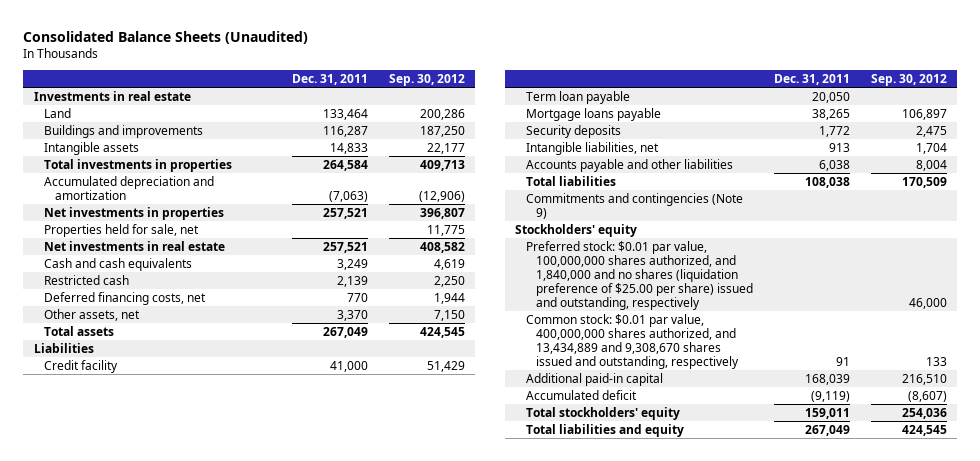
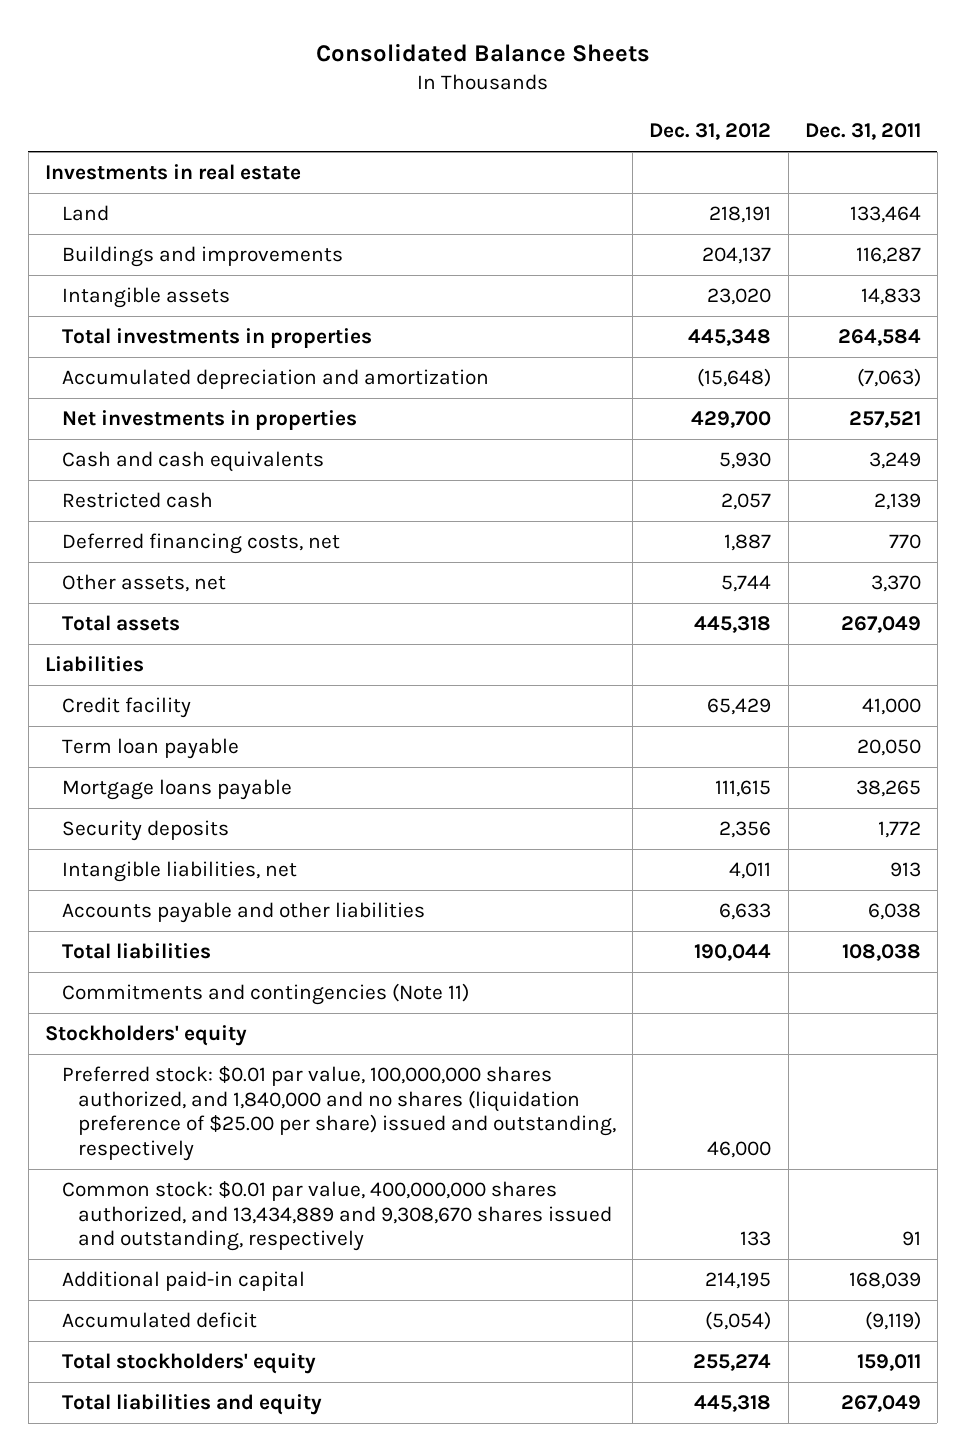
[23,30,309,44] Consolidated Balance Sheets (Unaudited) -> [315,42,650,62] Consolidated Balance Sheets
[388,74,465,87] Sep. 30, 2012 -> none
none -> [649,123,772,141] Dec. 31, 2012
[44,223,200,237] Properties held for sale, net -> none
[44,240,226,251] Net investments in real estate -> none
[525,192,743,219] Commitments and contingencies (Note 9) -> [61,983,469,1006] Commitments and contingencies (Note 11)

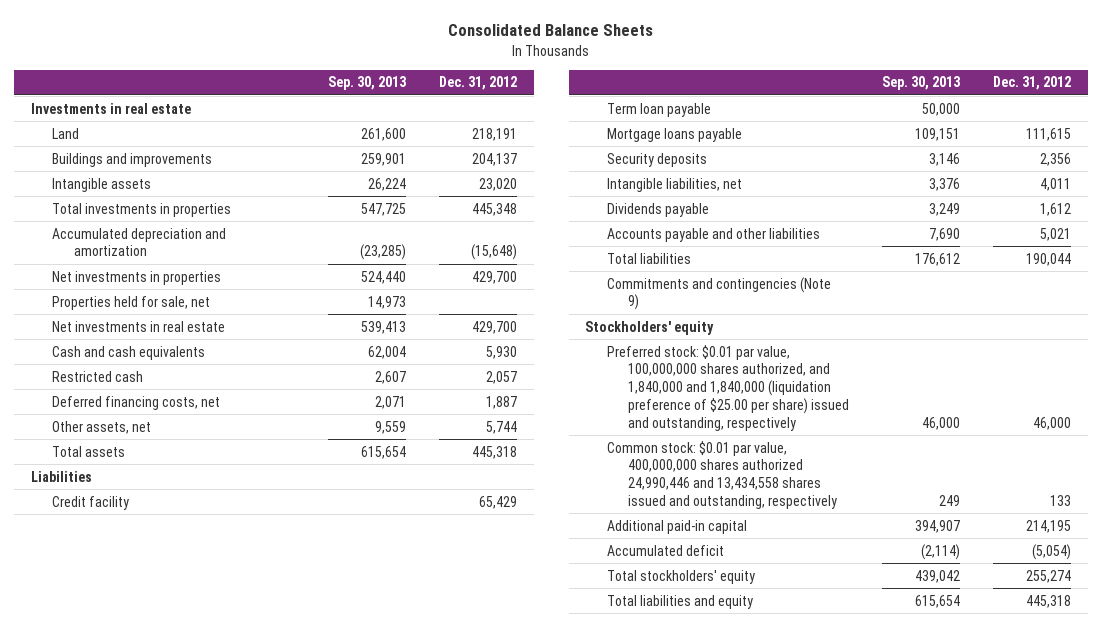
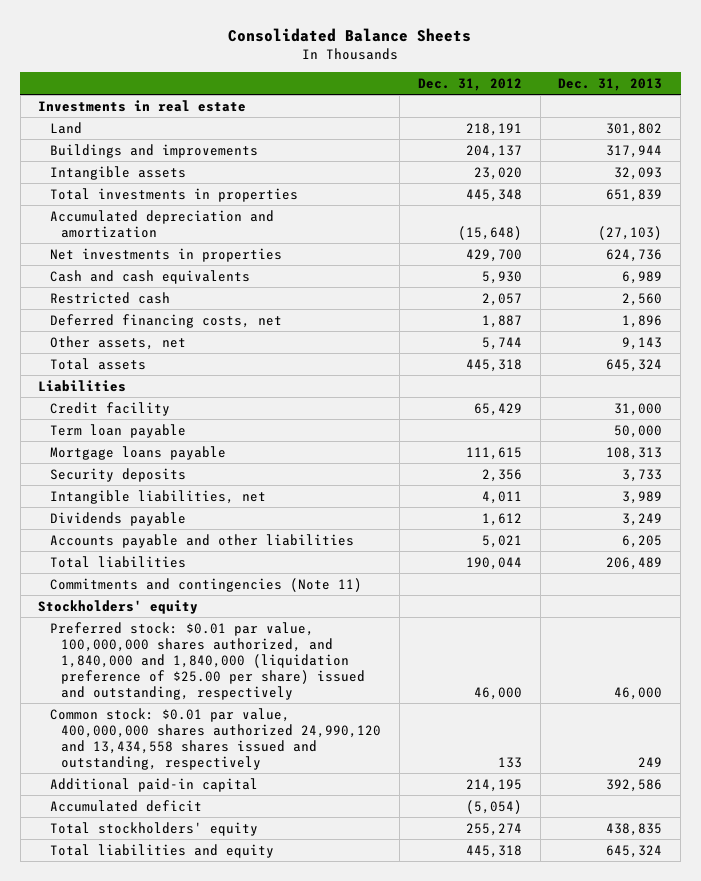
[327,76,406,91] Sep. 30, 2013 -> none
none -> [558,77,663,91] Dec. 31, 2013
[52,295,211,310] Properties held for sale, net -> none
[52,320,226,332] Net investments in real estate -> none
[606,276,831,311] Commitments and contingencies (Note 9) -> [49,577,362,592] Commitments and contingencies (Note 11)
[606,440,838,509] Common stock: $0.01 par value, 400,000,000 shares authorized 24,990,446 and 13,434,558 shares issued and outstanding, respectively -> [49,707,381,770] Common stock: $0.01 par value, 400,000,000 shares authorized 24,990,120 and 13,434,558 shares issued and outstanding, respectively

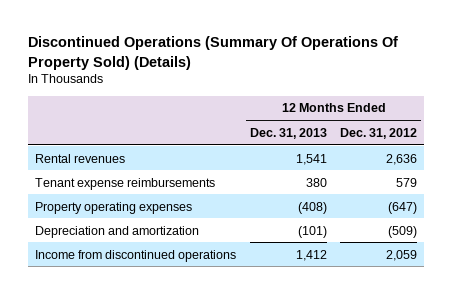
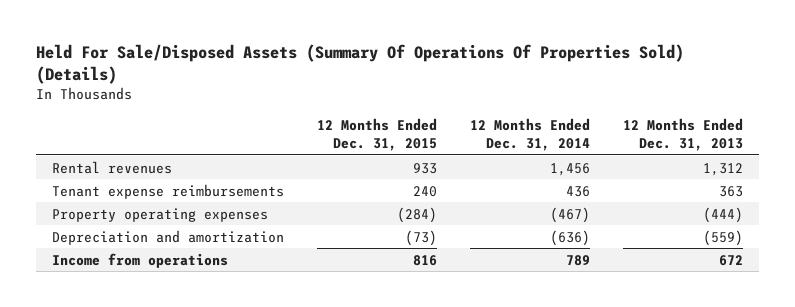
[27,36,398,70] Discontinued Operations (Summary Of Operations Of Property Sold) (Details) -> [35,43,684,84] Held For Sale/Disposed Assets (Summary Of Operations Of Properties Sold) (Details)
[340,127,418,139] Dec. 31, 2012 -> none
none -> [317,117,438,152] 12 Months Ended Dec. 31, 2015
none -> [469,117,590,152] 12 Months Ended Dec. 31, 2014
[295,153,327,165] 1,541 -> [702,162,743,176] 1,312
[305,177,327,187] 380 -> [718,185,743,197] 363
[297,201,327,214] (408) -> [702,206,743,223] (444)
[297,225,327,238] (101) -> [702,229,743,246] (559)
[34,249,236,262] Income from discontinued operations -> [52,252,229,268] Income from operations
[295,249,327,261] 1,412 -> [718,254,743,266] 672

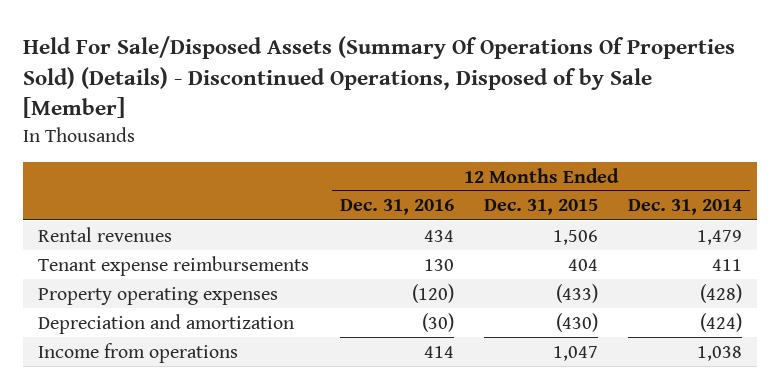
[35,43,684,84] Held For Sale/Disposed Assets (Summary Of Operations Of Properties Sold) (Details) -> [23,35,736,119] Held For Sale/Disposed Assets (Summary Of Operations Of Properties Sold) (Details) - Discontinued Operations, Disposed of by Sale [Member]
[622,117,743,152] 12 Months Ended Dec. 31, 2013 -> none
none -> [339,199,454,216] Dec. 31, 2016
[413,162,438,174] 933 -> [552,229,598,245] 1,506
[549,162,590,176] 1,456 -> [697,229,743,245] 1,479
[413,185,438,197] 240 -> [567,258,598,271] 404
[565,185,590,197] 436 -> [712,258,743,271] 411
[397,206,438,223] (284) -> [555,283,598,303] (433)
[549,206,590,223] (467) -> [700,283,743,303] (428)
[405,229,438,246] (73) -> [555,312,598,332] (430)
[549,229,590,246] (636) -> [700,312,743,332] (424)
[413,254,438,266] 816 -> [552,345,598,361] 1,047
[565,254,590,266] 789 -> [697,345,743,361] 1,038

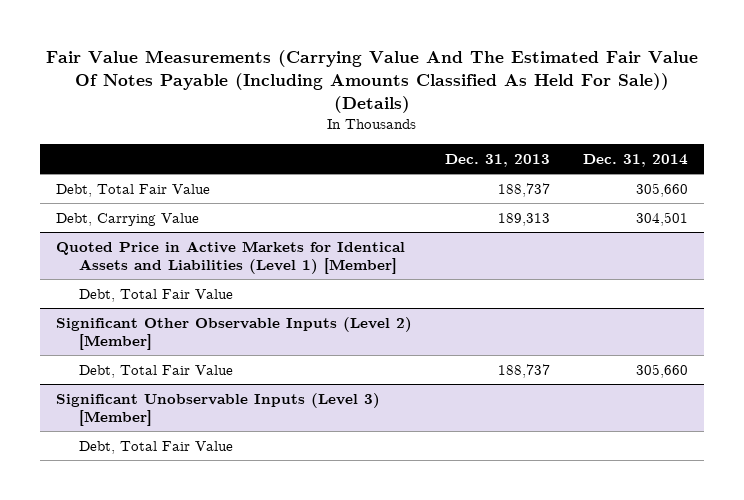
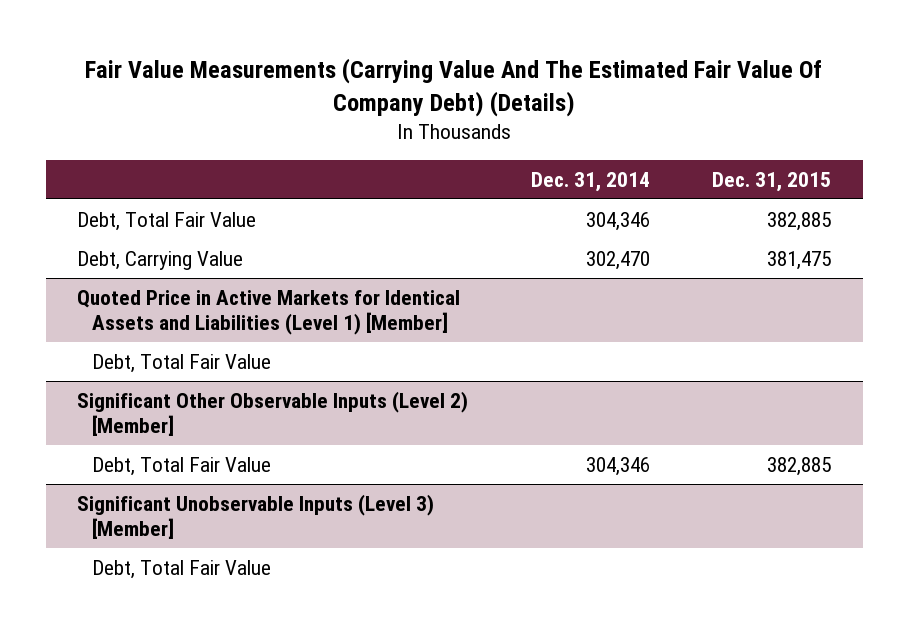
[45,49,698,114] Fair Value Measurements (Carrying Value And The Estimated Fair Value Of Notes Payable (Including Amounts Classified As Held For Sale)) (Details) -> [85,58,823,117] Fair Value Measurements (Carrying Value And The Estimated Fair Value Of Company Debt) (Details)
[444,153,550,167] Dec. 31, 2013 -> none
none -> [712,171,832,192] Dec. 31, 2015
[635,182,688,197] 305,660 -> [585,211,650,231] 304,346
[635,211,688,226] 304,501 -> [585,250,650,270] 302,470
[635,363,688,378] 305,660 -> [585,456,650,476] 304,346

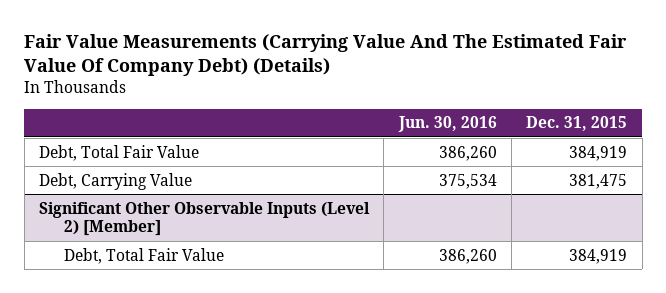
[530,171,650,192] Dec. 31, 2014 -> none
none -> [397,116,497,133] Jun. 30, 2016
[767,211,832,231] 382,885 -> [569,145,628,161] 384,919
[77,289,461,335] Quoted Price in Active Markets for Identical Assets and Liabilities (Level 1) [Member] -> none
[92,353,272,373] Debt, Total Fair Value -> none
[77,493,435,539] Significant Unobservable Inputs (Level 3) [Member] -> none
[92,559,272,579] Debt, Total Fair Value -> none
[767,456,832,476] 382,885 -> [569,248,628,264] 384,919

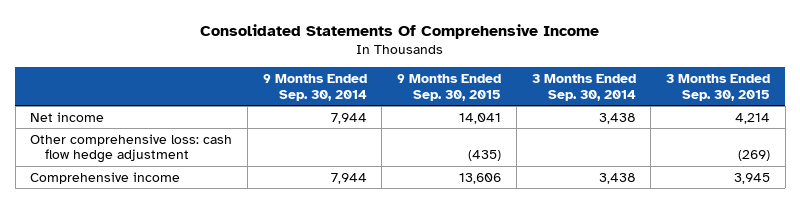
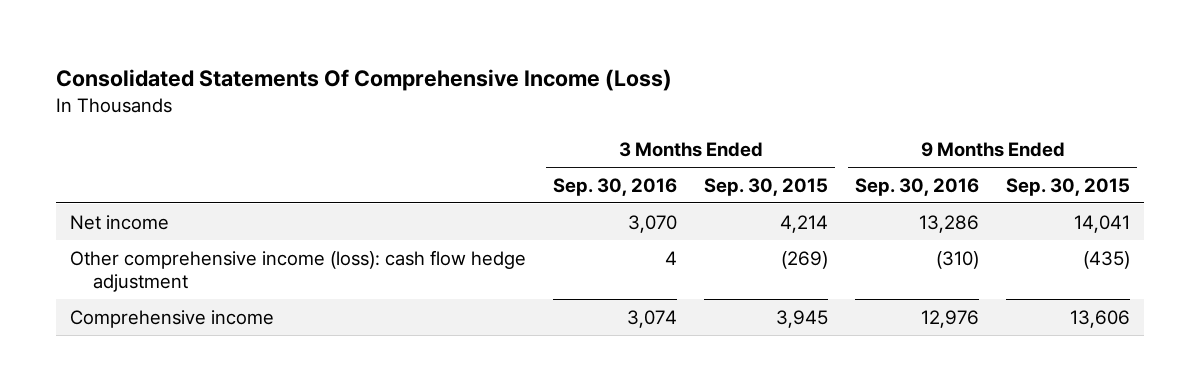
[200,23,600,39] Consolidated Statements Of Comprehensive Income -> [56,69,673,92] Consolidated Statements Of Comprehensive Income (Loss)
[262,73,367,101] 9 Months Ended Sep. 30, 2014 -> none
[531,73,636,101] 3 Months Ended Sep. 30, 2014 -> none
none -> [552,177,677,196] Sep. 30, 2016
none -> [855,177,980,196] Sep. 30, 2016
[30,133,233,164] Other comprehensive loss: cash flow hedge adjustment -> [69,249,526,293] Other comprehensive income (loss): cash flow hedge adjustment

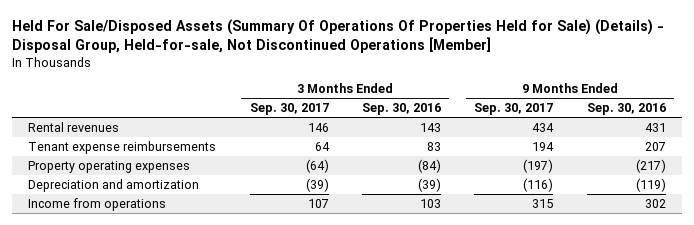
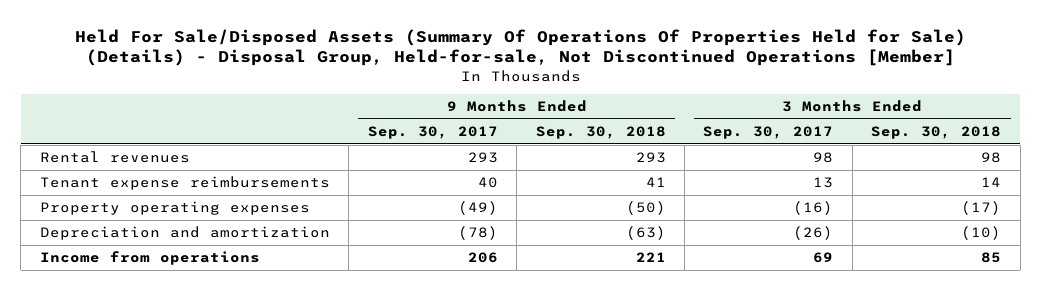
[361,103,441,116] Sep. 30, 2016 -> none
[586,103,666,116] Sep. 30, 2016 -> none
none -> [535,126,666,140] Sep. 30, 2018
none -> [871,126,1002,140] Sep. 30, 2018
[307,122,329,132] 146 -> [813,152,834,164] 98
[532,122,555,132] 434 -> [467,152,498,164] 293
[314,141,330,151] 64 -> [813,177,834,189] 13
[532,141,555,151] 194 -> [477,177,498,189] 40
[305,158,329,173] (64) -> [793,201,834,216] (16)
[523,158,554,173] (197) -> [457,201,498,216] (49)
[305,177,329,192] (39) -> [793,226,834,241] (26)
[523,177,554,192] (116) -> [457,226,498,241] (78)
[307,198,329,208] 107 -> [813,252,834,264] 69
[532,198,554,208] 315 -> [467,252,498,264] 206

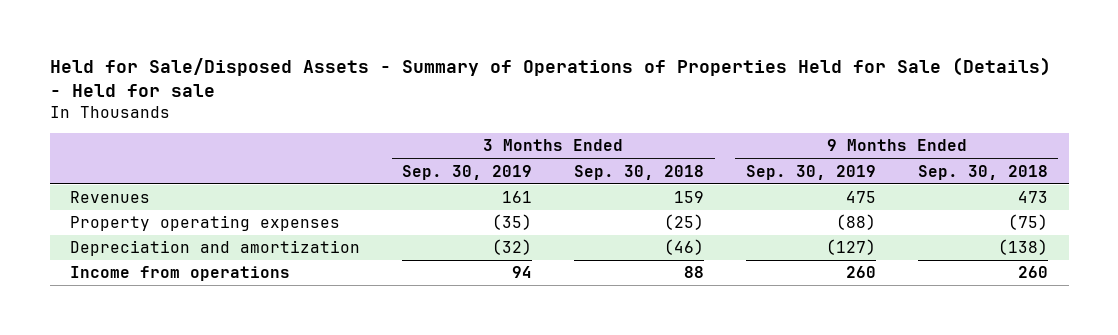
[74,28,966,67] Held For Sale/Disposed Assets (Summary Of Operations Of Properties Held for Sale) (Details) - Disposal Group, Held-for-sale, Not Discontinued Operations [Member] -> [49,57,1051,98] Held for Sale/Disposed Assets - Summary of Operations of Properties Held for Sale (Details) - Held for sale
[367,126,498,140] Sep. 30, 2017 -> none
[703,126,834,140] Sep. 30, 2017 -> none
none -> [402,164,533,180] Sep. 30, 2019
none -> [745,164,876,180] Sep. 30, 2019
[39,176,330,191] Tenant expense reimbursements -> none
[39,151,190,164] Rental revenues -> [70,191,151,204] Revenues
[635,152,666,164] 293 -> [1017,191,1048,204] 473
[981,152,1002,164] 98 -> [674,191,705,204] 159
[625,201,666,216] (50) -> [1007,214,1048,231] (75)
[961,201,1002,216] (17) -> [664,214,705,231] (25)
[625,226,666,241] (63) -> [997,239,1048,256] (138)
[961,226,1002,241] (10) -> [664,239,705,256] (46)
[635,252,666,263] 221 -> [1017,266,1048,279] 260
[981,252,1002,264] 85 -> [684,266,705,279] 88

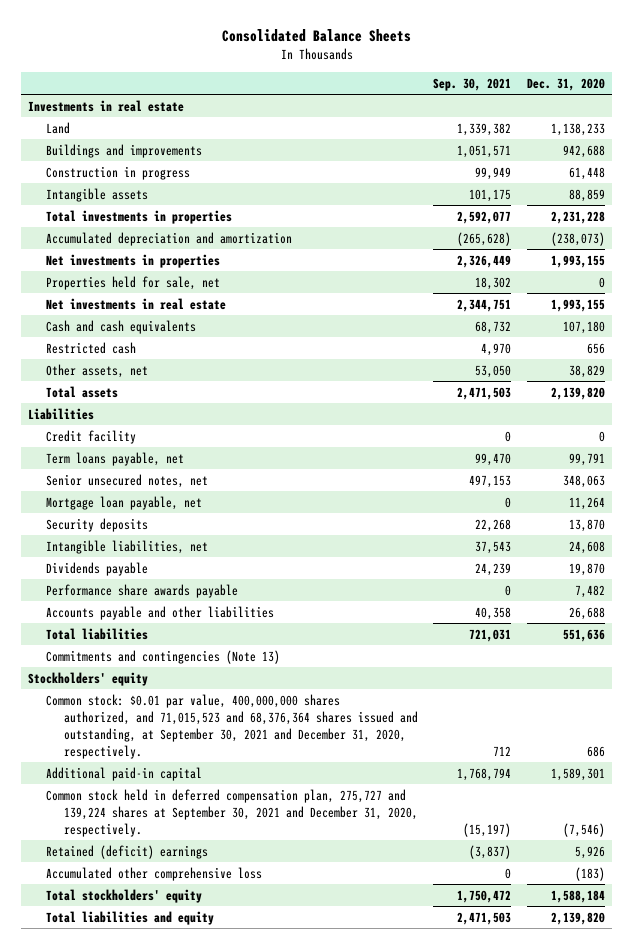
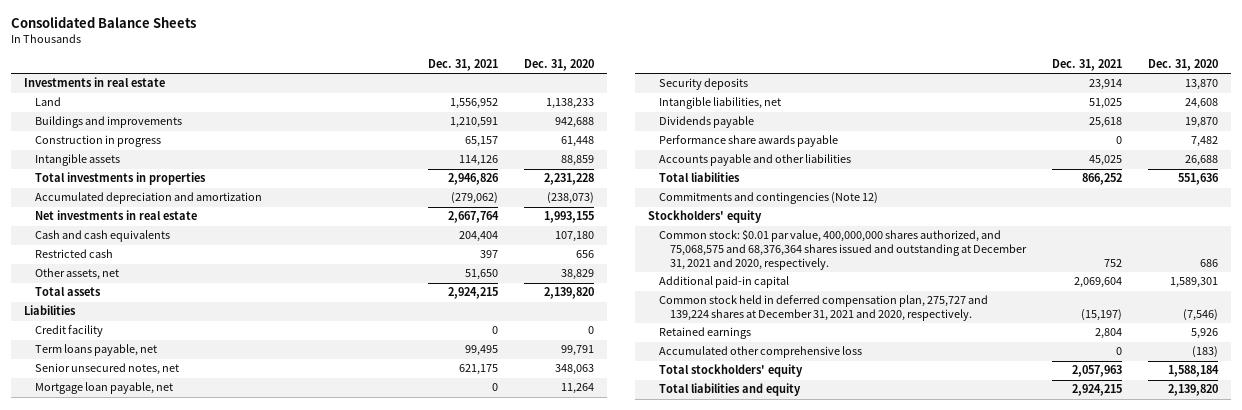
[433,77,512,91] Sep. 30, 2021 -> none
none -> [427,58,498,71] Dec. 31, 2021
[46,253,221,268] Net investments in properties -> none
[46,275,221,290] Properties held for sale, net -> none
[46,649,281,664] Commitments and contingencies (Note 13) -> [658,192,878,205] Commitments and contingencies (Note 12)
[46,693,419,759] Common stock: $0.01 par value, 400,000,000 shares authorized, and 71,015,523 and 68,376,364 shares issued and outstanding, at September 30, 2021 and December 31, 2020, respectively. -> [658,229,1027,270] Common stock: $0.01 par value, 400,000,000 shares authorized, and 75,068,575 and 68,376,364 shares issued and outstanding at December 31, 2021 and 2020, respectively.
[46,788,419,837] Common stock held in deferred compensation plan, 275,727 and 139,224 shares at September 30, 2021 and December 31, 2020, respectively. -> [658,295,988,322] Common stock held in deferred compensation plan, 275,727 and 139,224 shares at December 31, 2021 and 2020, respectively.
[46,844,209,859] Retained (deficit) earnings -> [658,327,751,340] Retained earnings

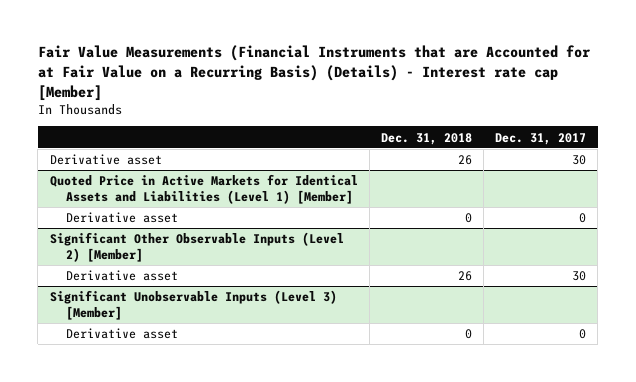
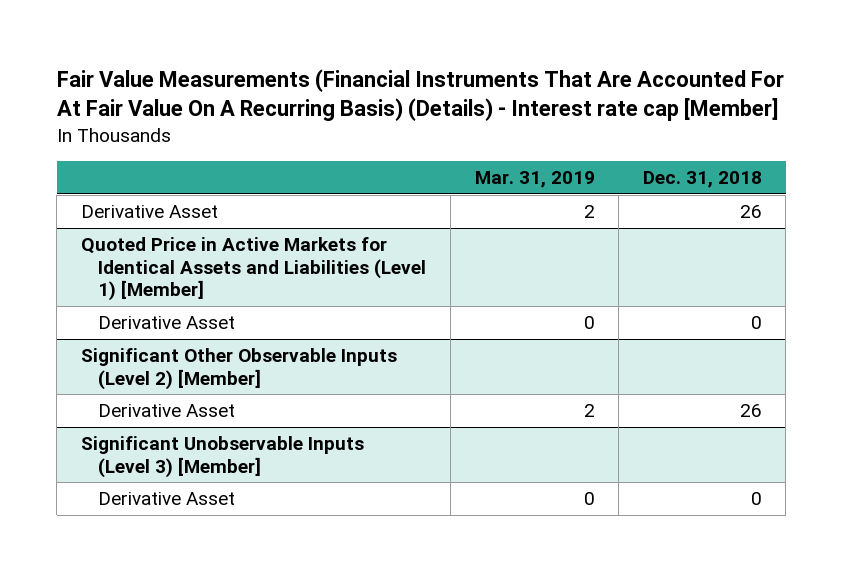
[37,45,591,101] Fair Value Measurements (Financial Instruments that are Accounted for at Fair Value on a Recurring Basis) (Details) - Interest rate cap [Member] -> [56,68,784,122] Fair Value Measurements (Financial Instruments That Are Accounted For At Fair Value On A Recurring Basis) (Details) - Interest rate cap [Member]
[495,132,587,145] Dec. 31, 2017 -> none
none -> [474,171,595,189] Mar. 31, 2019
[49,154,162,166] Derivative asset -> [80,205,218,219] Derivative Asset
[65,212,178,224] Derivative asset -> [98,316,236,330] Derivative Asset
[65,270,178,282] Derivative asset -> [98,404,236,418] Derivative Asset
[65,328,178,340] Derivative asset -> [98,492,236,506] Derivative Asset

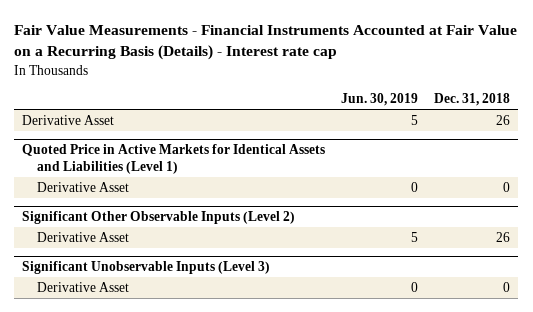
[56,68,784,122] Fair Value Measurements (Financial Instruments That Are Accounted For At Fair Value On A Recurring Basis) (Details) - Interest rate cap [Member] -> [14,25,518,61] Fair Value Measurements - Financial Instruments Accounted at Fair Value on a Recurring Basis (Details) - Interest rate cap
[474,171,595,189] Mar. 31, 2019 -> none
none -> [341,93,419,107] Jun. 30, 2019
[80,237,427,302] Quoted Price in Active Markets for Identical Assets and Liabilities (Level 1) [Member] -> [22,144,326,175] Quoted Price in Active Markets for Identical Assets and Liabilities (Level 1)
[80,348,397,390] Significant Other Observable Inputs (Level 2) [Member] -> [22,211,296,225] Significant Other Observable Inputs (Level 2)
[80,436,364,478] Significant Unobservable Inputs (Level 3) [Member] -> [22,261,271,275] Significant Unobservable Inputs (Level 3)

